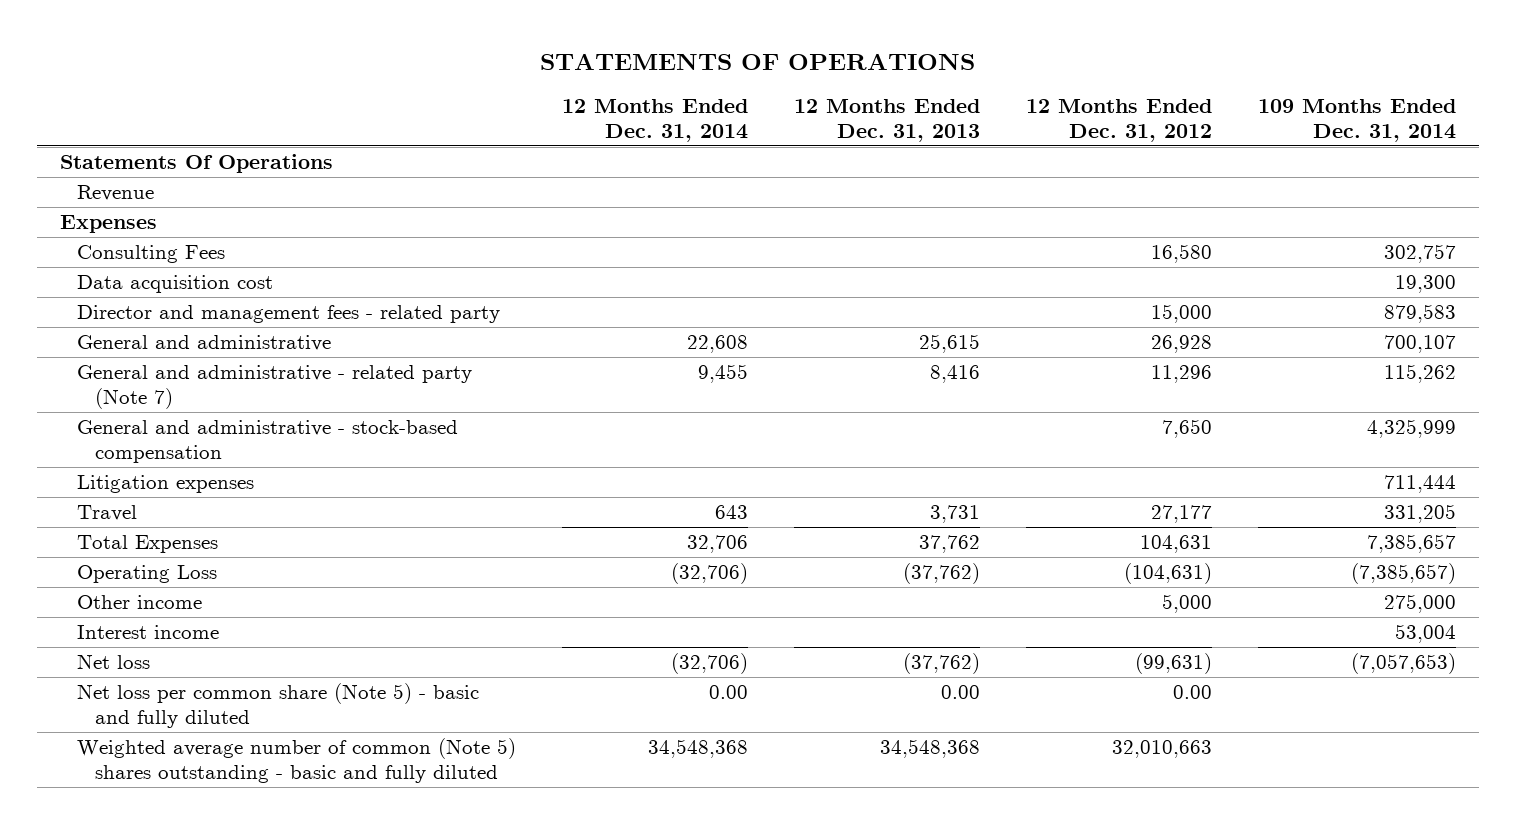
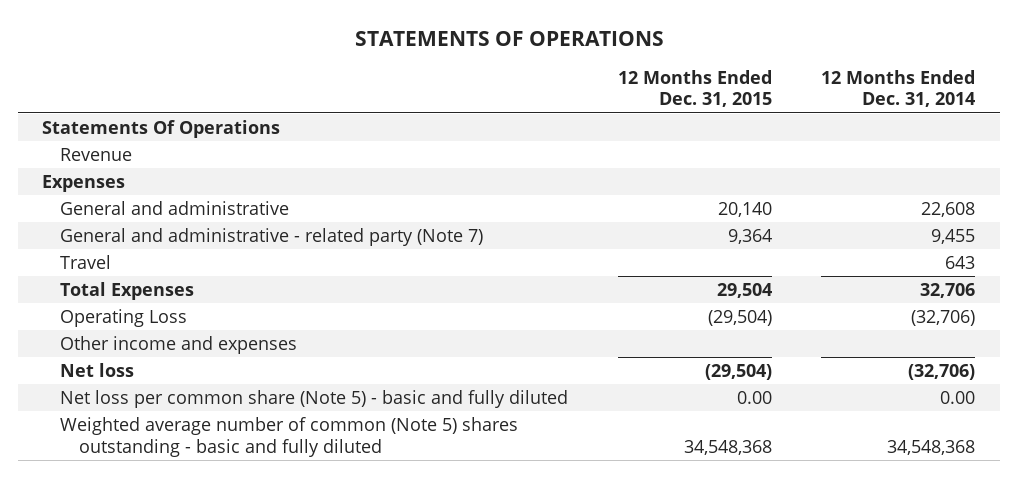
[794,99,981,142] 12 Months Ended Dec. 31, 2013 -> none
[1026,99,1213,142] 12 Months Ended Dec. 31, 2012 -> none
[1257,99,1456,142] 109 Months Ended Dec. 31, 2014 -> none
none -> [617,69,772,108] 12 Months Ended Dec. 31, 2015
[77,245,226,264] Consulting Fees -> none
[77,275,274,294] Data acquisition cost -> none
[77,305,501,324] Director and management fees - related party -> none
[77,420,459,464] General and administrative - stock-based compensation -> none
[77,475,255,494] Litigation expenses -> none
[77,595,203,610] Other income -> none
[77,625,220,640] Interest income -> [60,336,298,355] Other income and expenses

